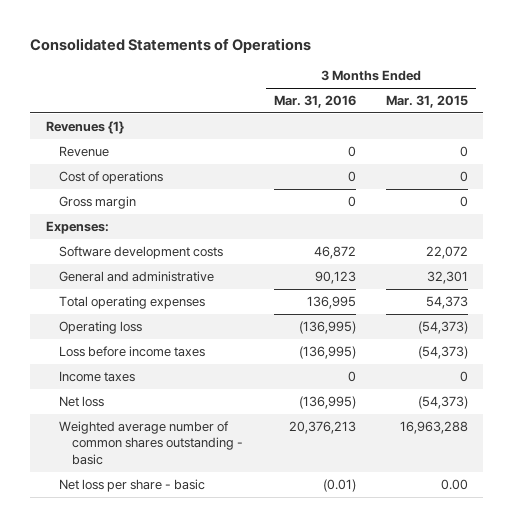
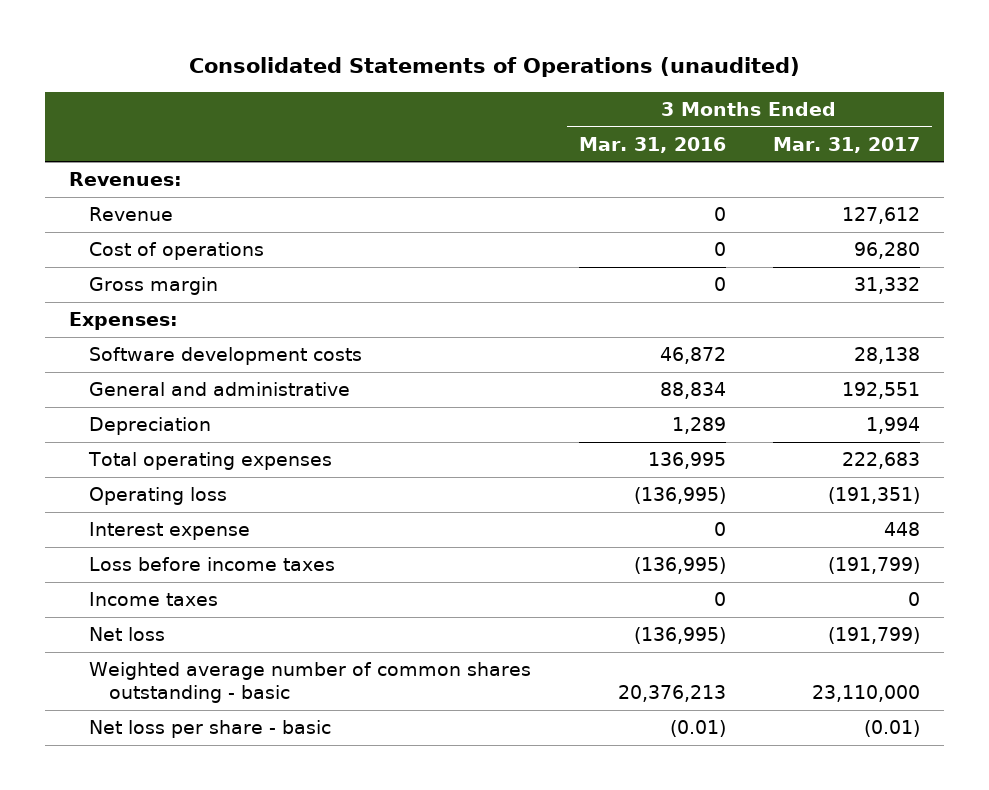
[30,38,312,54] Consolidated Statements of Operations -> [188,57,800,78] Consolidated Statements of Operations (unaudited)
[385,94,468,108] Mar. 31, 2015 -> none
none -> [773,136,921,153] Mar. 31, 2017
[45,120,124,134] Revenues {1} -> [68,172,182,187] Revenues:
[314,270,356,284] 90,123 -> [659,382,726,400] 88,834
none -> [89,417,212,436] Depreciation
none -> [89,522,251,541] Interest expense

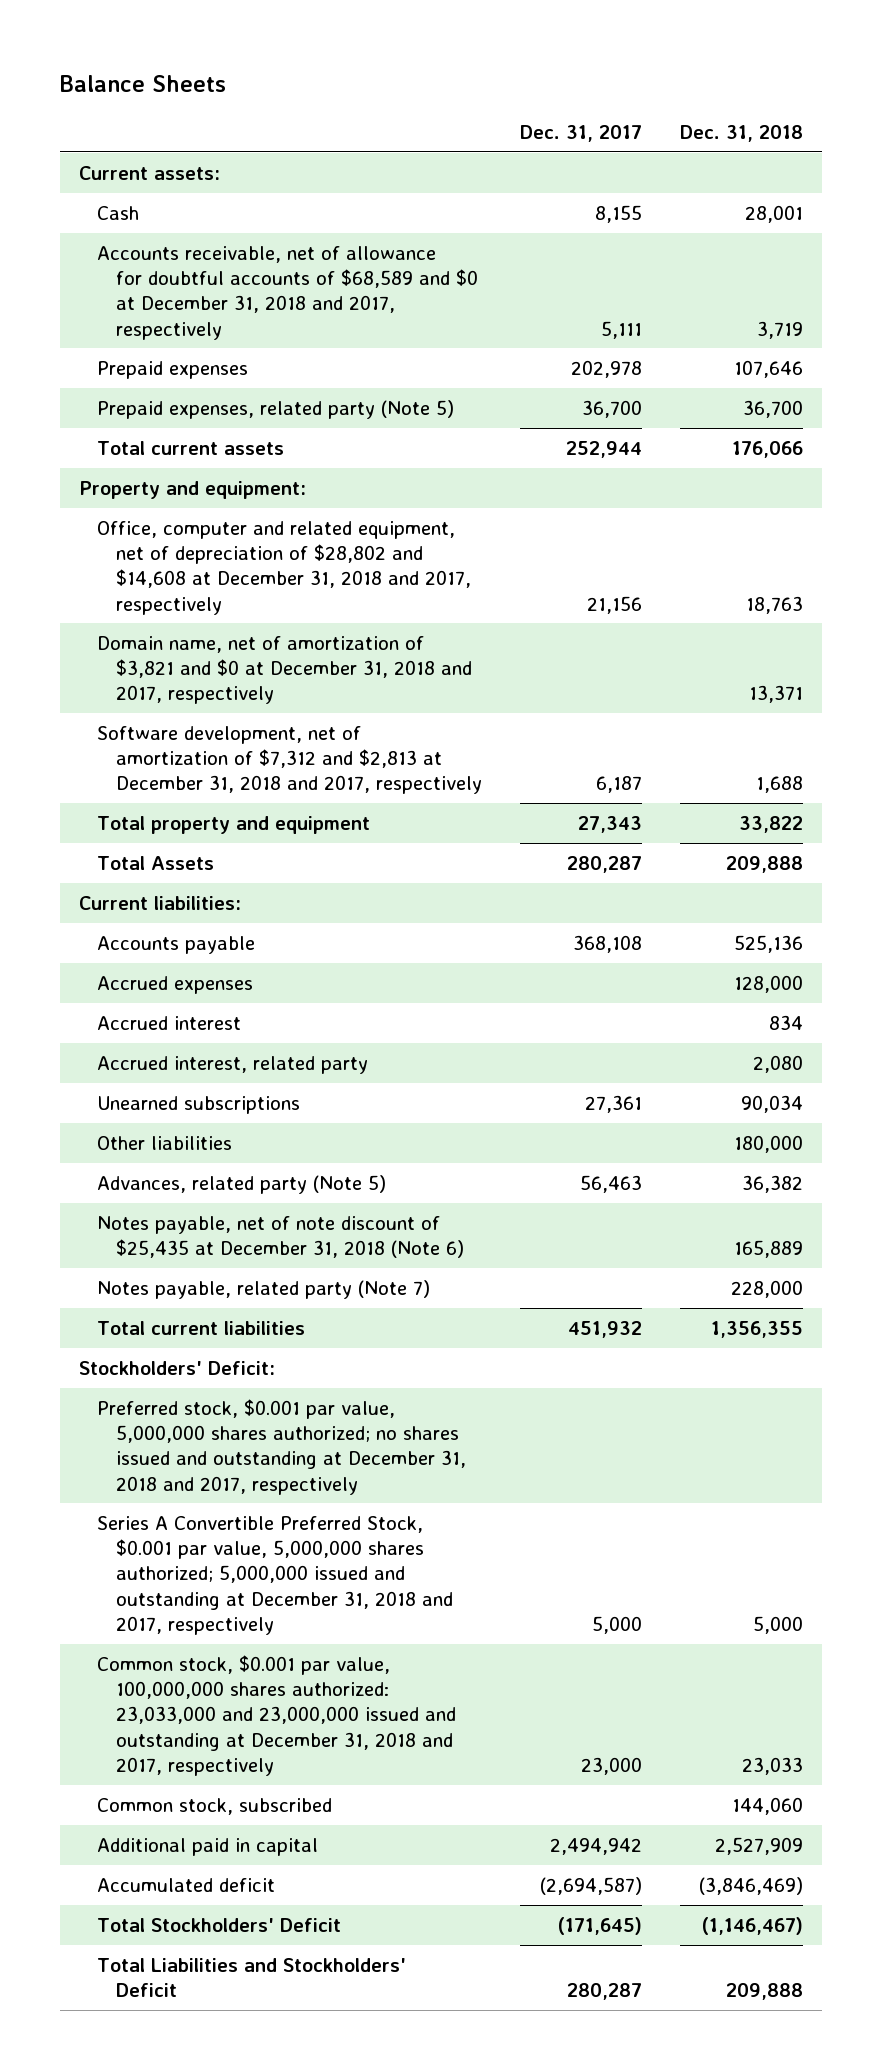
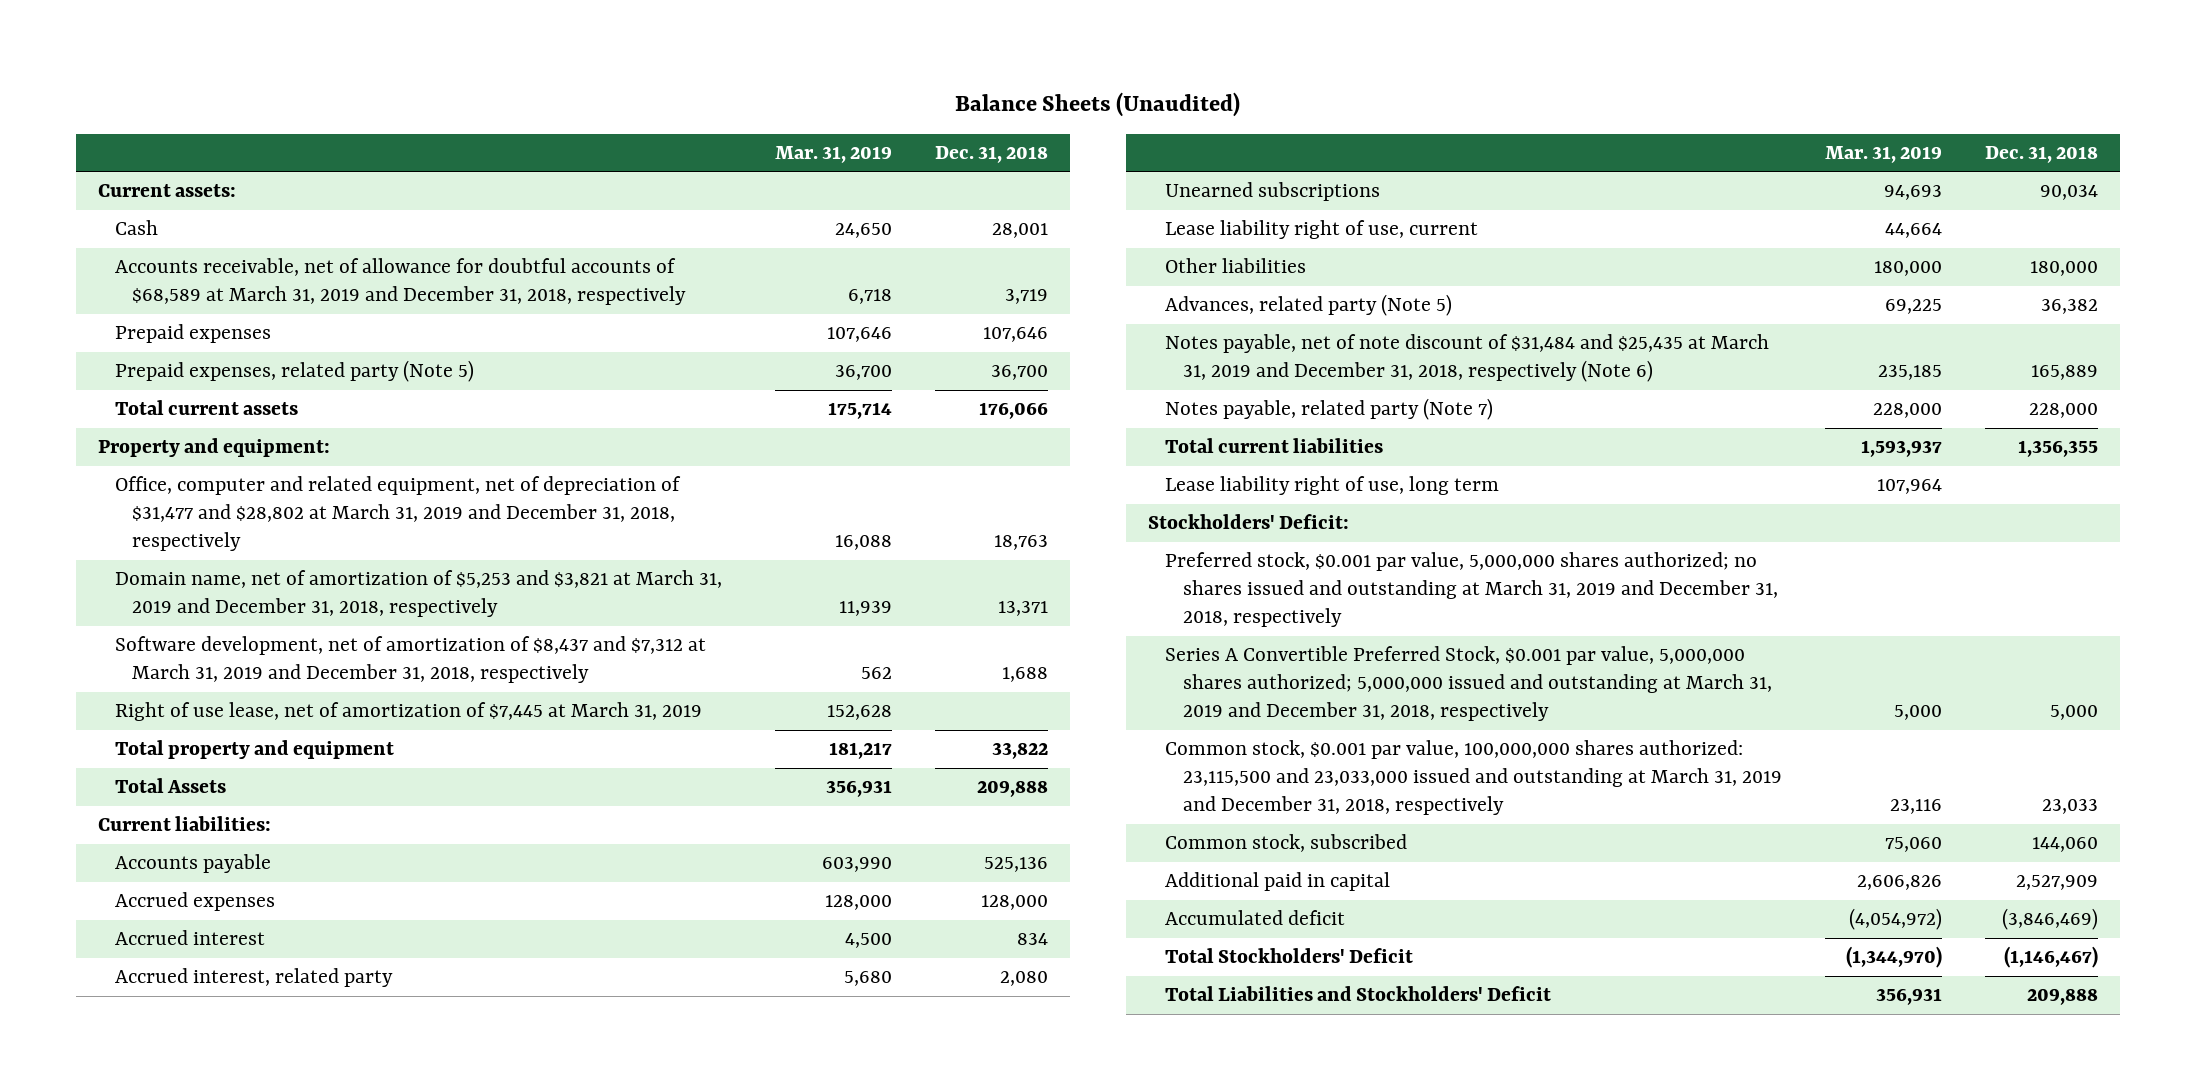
[59,74,226,92] Balance Sheets -> [955,92,1241,118] Balance Sheets (Unaudited)
[520,124,643,142] Dec. 31, 2017 -> none
none -> [774,145,892,163] Mar. 31, 2019
[97,245,479,340] Accounts receivable, net of allowance for doubtful accounts of $68,589 and $0 at December 31, 2018 and 2017, respectively -> [115,258,687,306] Accounts receivable, net of allowance for doubtful accounts of $68,589 at March 31, 2019 and December 31, 2018, respectively
[97,520,472,615] Office, computer and related equipment, net of depreciation of $28,802 and $14,608 at December 31, 2018 and 2017, respectively -> [115,476,682,552] Office, computer and related equipment, net of depreciation of $31,477 and $28,802 at March 31, 2019 and December 31, 2018, respectively
[97,635,473,705] Domain name, net of amortization of $3,821 and $0 at December 31, 2018 and 2017, respectively -> [115,570,723,618] Domain name, net of amortization of $5,253 and $3,821 at March 31, 2019 and December 31, 2018, respectively
[97,725,483,795] Software development, net of amortization of $7,312 and $2,813 at December 31, 2018 and 2017, respectively -> [115,636,707,684] Software development, net of amortization of $8,437 and $7,312 at March 31, 2019 and December 31, 2018, respectively
none -> [115,702,703,722] Right of use lease, net of amortization of $7,445 at March 31, 2019
none -> [1165,220,1479,240] Lease liability right of use, current
[97,1215,465,1259] Notes payable, net of note discount of $25,435 at December 31, 2018 (Note 6) -> [1165,334,1770,383] Notes payable, net of note discount of $31,484 and $25,435 at March 31, 2019 and December 31, 2018, respectively (Note 6)
none -> [1165,476,1500,496] Lease liability right of use, long term
[97,1398,467,1495] Preferred stock, $0.001 par value, 5,000,000 shares authorized; no shares issued and outstanding at December 31, 2018 and 2017, respectively -> [1165,552,1778,628] Preferred stock, $0.001 par value, 5,000,000 shares authorized; no shares issued and outstanding at March 31, 2019 and December 31, 2018, respectively
[97,1515,454,1635] Series A Convertible Preferred Stock, $0.001 par value, 5,000,000 shares authorized; 5,000,000 issued and outstanding at December 31, 2018 and 2017, respectively -> [1165,646,1772,722] Series A Convertible Preferred Stock, $0.001 par value, 5,000,000 shares authorized; 5,000,000 issued and outstanding at March 31, 2019 and December 31, 2018, respectively
[97,1654,457,1776] Common stock, $0.001 par value, 100,000,000 shares authorized: 23,033,000 and 23,000,000 issued and outstanding at December 31, 2018 and 2017, respectively -> [1165,740,1782,816] Common stock, $0.001 par value, 100,000,000 shares authorized: 23,115,500 and 23,033,000 issued and outstanding at March 31, 2019 and December 31, 2018, respectively

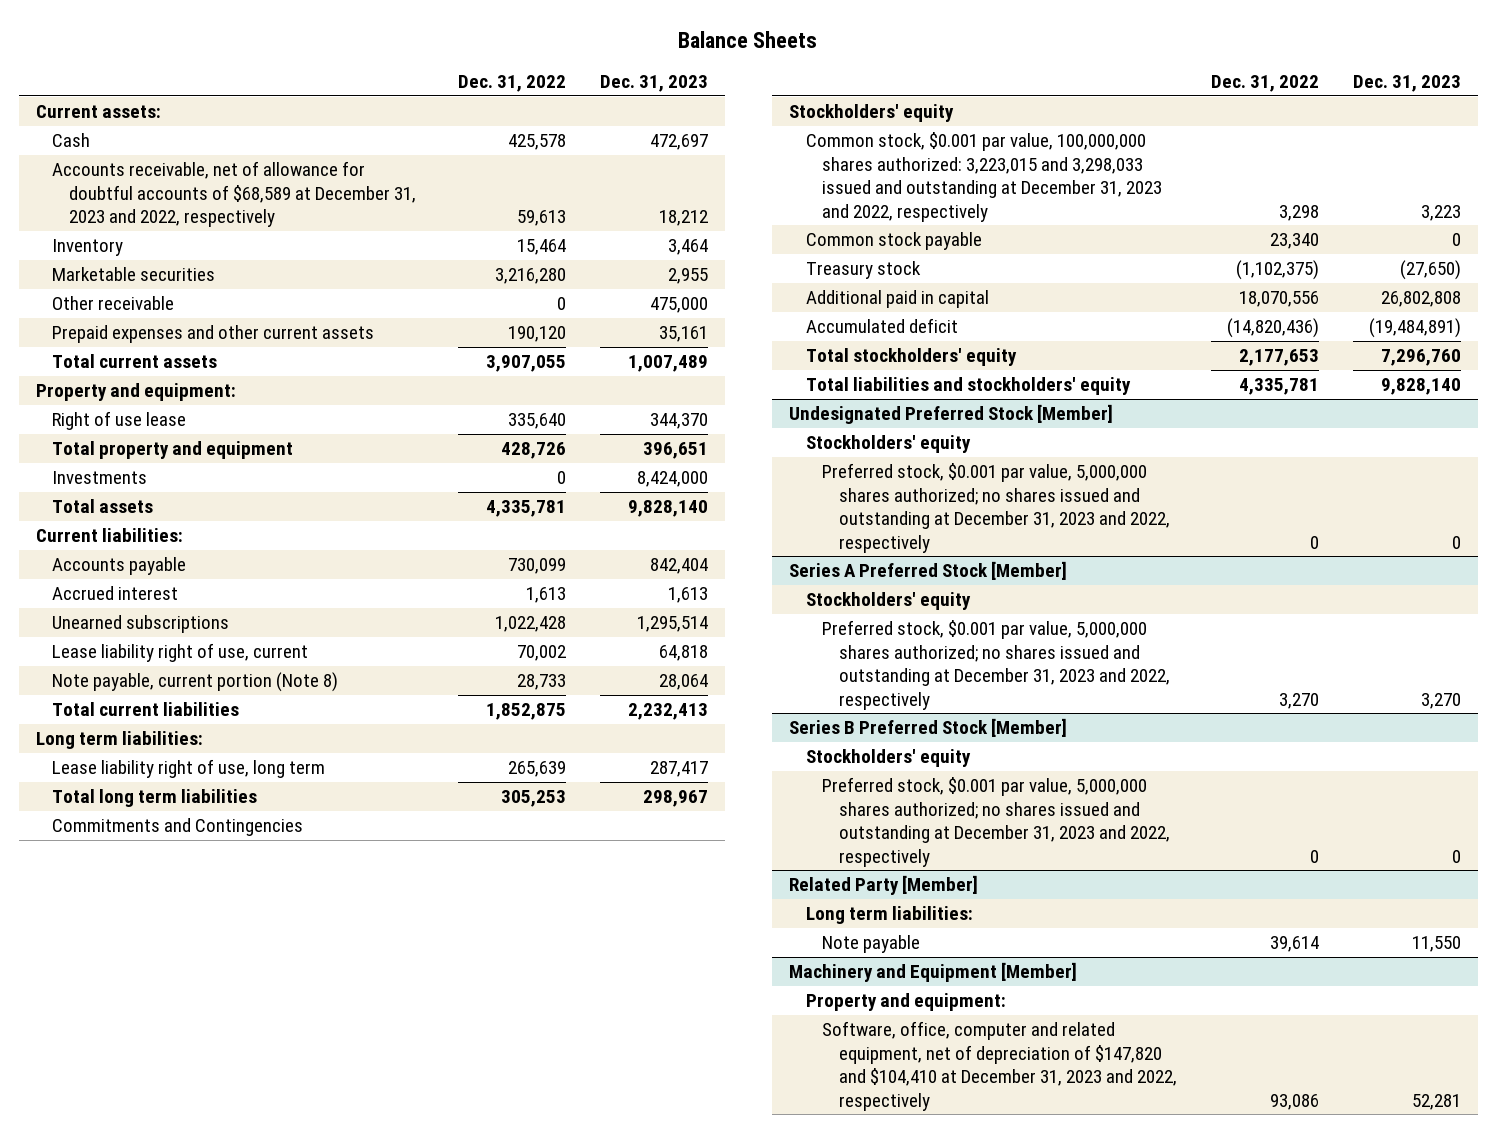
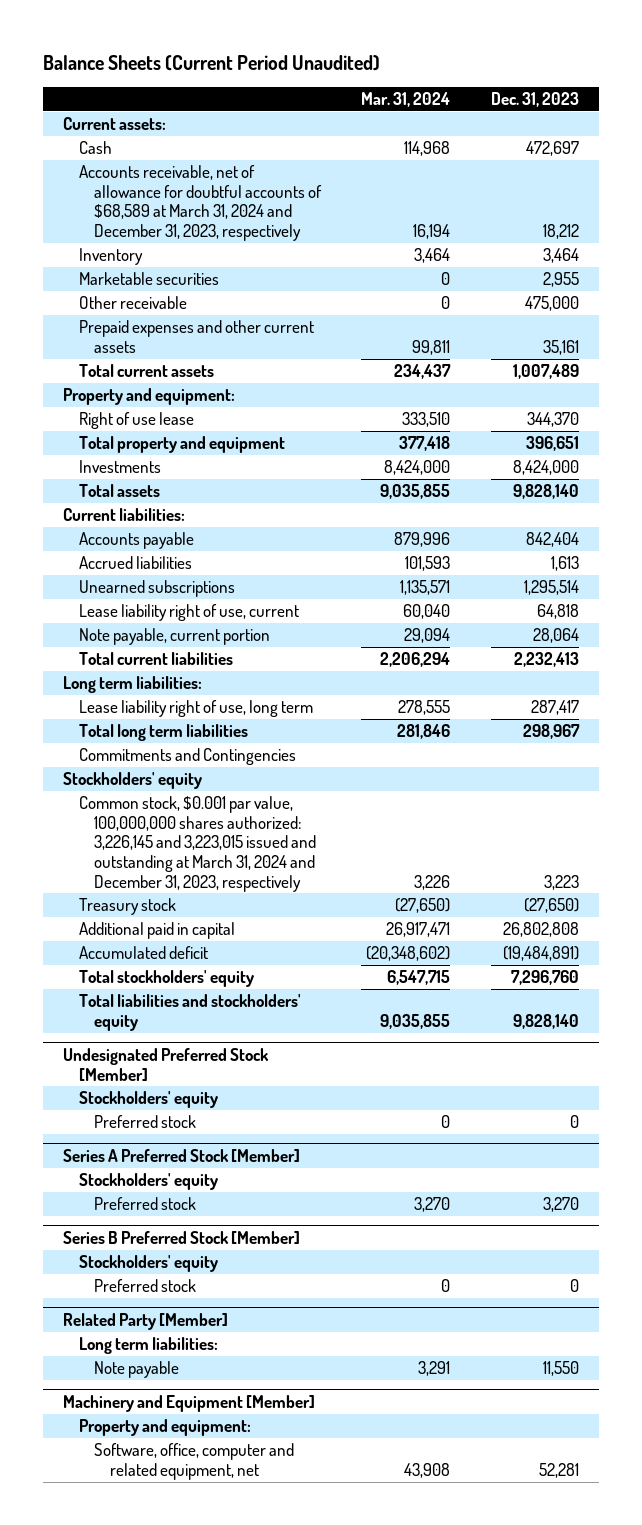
[678,31,818,49] Balance Sheets -> [43,54,381,71] Balance Sheets (Current Period Unaudited)
[457,74,566,92] Dec. 31, 2022 -> none
none -> [361,92,451,108] Mar. 31, 2024
[52,160,417,228] Accounts receivable, net of allowance for doubtful accounts of $68,589 at December 31, 2023 and 2022, respectively -> [78,165,323,242] Accounts receivable, net of allowance for doubtful accounts of $68,589 at March 31, 2024 and December 31, 2023, respectively
[52,585,179,600] Accrued interest -> [78,556,192,570] Accrued liabilities
[52,671,339,692] Note payable, current portion (Note 8) -> [78,628,270,646] Note payable, current portion
[805,231,982,250] Common stock payable -> none
[805,131,1163,222] Common stock, $0.001 par value, 100,000,000 shares authorized: 3,223,015 and 3,298,033 issued and outstanding at December 31, 2023 and 2022, respectively -> [78,796,317,892] Common stock, $0.001 par value, 100,000,000 shares authorized: 3,226,145 and 3,223,015 issued and outstanding at March 31, 2024 and December 31, 2023, respectively
[822,462,1171,553] Preferred stock, $0.001 par value, 5,000,000 shares authorized; no shares issued and outstanding at December 31, 2023 and 2022, respectively -> [94,1115,197,1129] Preferred stock
[822,619,1171,710] Preferred stock, $0.001 par value, 5,000,000 shares authorized; no shares issued and outstanding at December 31, 2023 and 2022, respectively -> [94,1197,197,1211] Preferred stock
[822,776,1171,867] Preferred stock, $0.001 par value, 5,000,000 shares authorized; no shares issued and outstanding at December 31, 2023 and 2022, respectively -> [94,1279,197,1293] Preferred stock
[822,1020,1178,1111] Software, office, computer and related equipment, net of depreciation of $147,820 and $104,410 at December 31, 2023 and 2022, respectively -> [94,1443,295,1480] Software, office, computer and related equipment, net

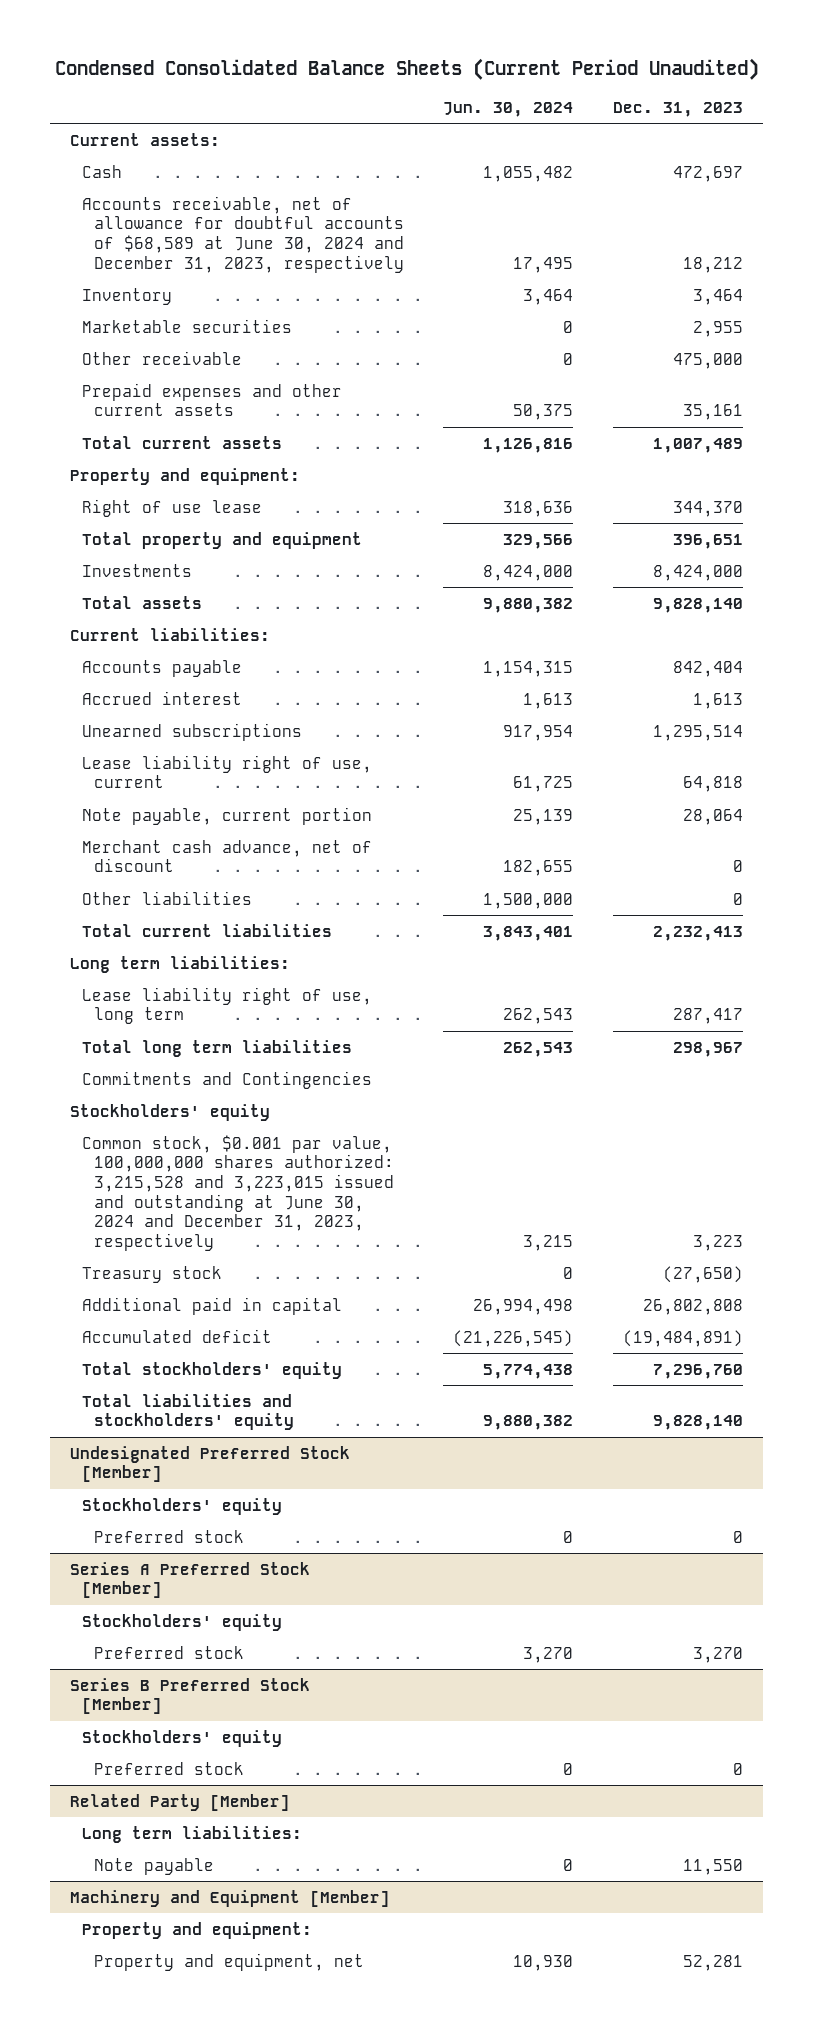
[43,54,381,71] Balance Sheets (Current Period Unaudited) -> [54,58,759,81] Condensed Consolidated Balance Sheets (Current Period Unaudited)
[361,92,451,108] Mar. 31, 2024 -> none
none -> [443,101,574,117] Jun. 30, 2024
[78,165,323,242] Accounts receivable, net of allowance for doubtful accounts of $68,589 at March 31, 2024 and December 31, 2023, respectively -> [81,195,404,273] Accounts receivable, net of allowance for doubtful accounts of $68,589 at June 30, 2024 and December 31, 2023, respectively
[78,556,192,570] Accrued liabilities -> [81,690,242,705] Accrued interest
none -> [81,839,372,873] Merchant cash advance, net of discount
none -> [81,890,252,905] Other liabilities
[78,796,317,892] Common stock, $0.001 par value, 100,000,000 shares authorized: 3,226,145 and 3,223,015 issued and outstanding at March 31, 2024 and December 31, 2023, respectively -> [81,1134,394,1252] Common stock, $0.001 par value, 100,000,000 shares authorized: 3,215,528 and 3,223,015 issued and outstanding at June 30, 2024 and December 31, 2023, respectively
[94,1443,295,1480] Software, office, computer and related equipment, net -> [93,1952,364,1971] Property and equipment, net

